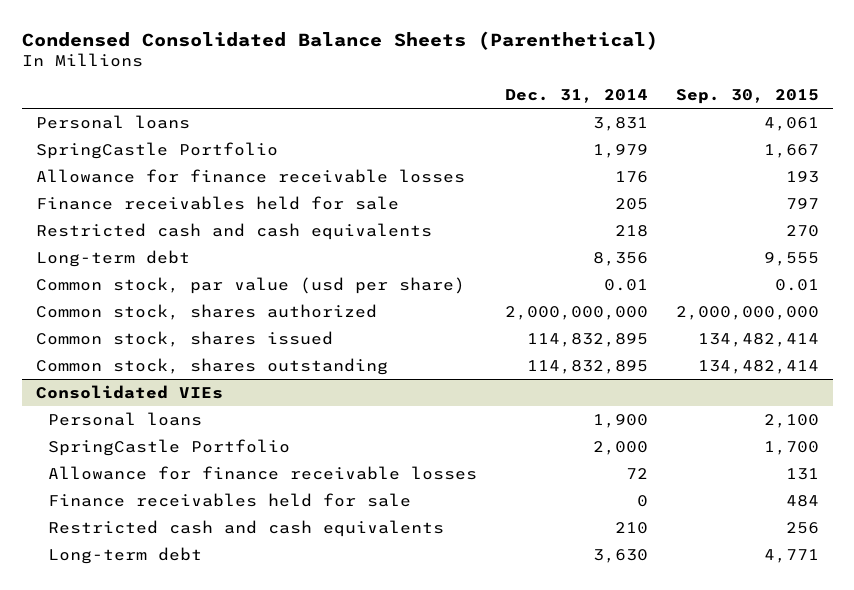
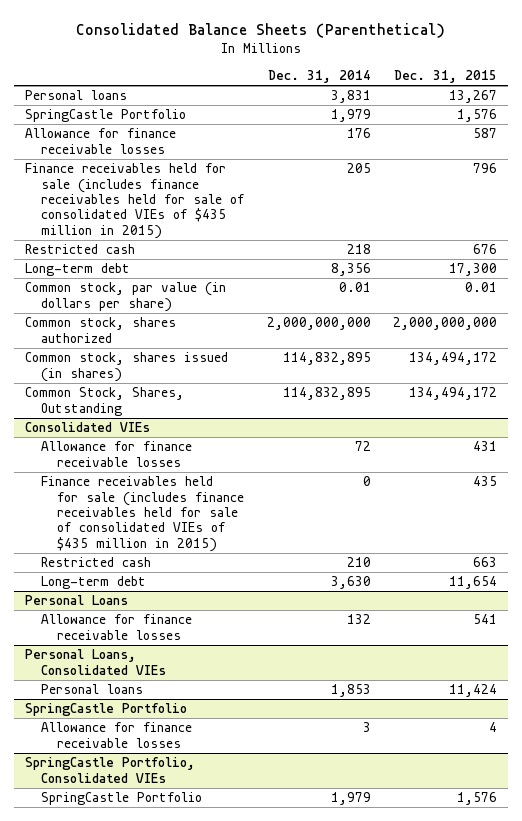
[21,30,658,50] Condensed Consolidated Balance Sheets (Parenthetical) -> [76,22,446,38] Consolidated Balance Sheets (Parenthetical)
[675,89,819,105] Sep. 30, 2015 -> none
none -> [393,70,497,84] Dec. 31, 2015
[35,195,399,210] Finance receivables held for sale -> [25,163,245,239] Finance receivables held for sale (includes finance receivables held for sale of consolidated VIEs of $435 million in 2015)
[35,222,432,240] Restricted cash and cash equivalents -> [25,244,136,255] Restricted cash
[35,276,465,294] Common stock, par value (usd per share) -> [25,282,227,312] Common stock, par value (in dollars per share)
[35,330,333,347] Common stock, shares issued -> [25,352,229,382] Common stock, shares issued (in shares)
[35,357,388,375] Common stock, shares outstanding -> [25,387,185,416] Common Stock, Shares, Outstanding
[47,411,202,426] Personal loans -> none
[47,438,290,456] SpringCastle Portfolio -> none
[47,492,411,507] Finance receivables held for sale -> [41,476,245,552] Finance receivables held for sale (includes finance receivables held for sale of consolidated VIEs of $435 million in 2015)
[47,519,444,537] Restricted cash and cash equivalents -> [41,557,152,568] Restricted cash
none -> [25,595,129,606] Personal Loans
none -> [41,614,193,640] Allowance for finance receivable losses
none -> [25,649,167,675] Personal Loans, Consolidated VIEs
none -> [41,684,144,695] Personal loans
none -> [25,703,188,717] SpringCastle Portfolio
none -> [41,722,193,748] Allowance for finance receivable losses
none -> [25,757,196,783] SpringCastle Portfolio, Consolidated VIEs
none -> [41,792,203,806] SpringCastle Portfolio

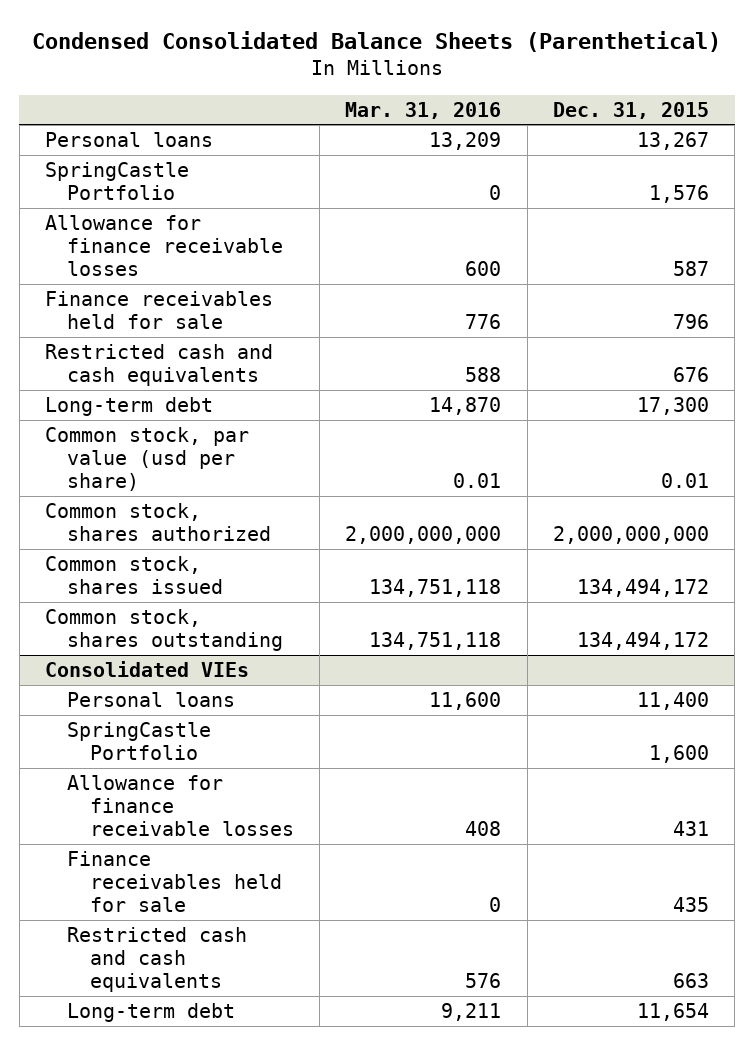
[76,22,446,38] Consolidated Balance Sheets (Parenthetical) -> [32,31,722,53] Condensed Consolidated Balance Sheets (Parenthetical)
[267,70,371,84] Dec. 31, 2014 -> none
none -> [345,101,502,119] Mar. 31, 2016
[25,163,245,239] Finance receivables held for sale (includes finance receivables held for sale of consolidated VIEs of $435 million in 2015) -> [45,290,274,329] Finance receivables held for sale
[25,244,136,255] Restricted cash -> [45,343,274,386] Restricted cash and cash equivalents
[25,282,227,312] Common stock, par value (in dollars per share) -> [45,426,250,491] Common stock, par value (usd per share)
[25,352,229,382] Common stock, shares issued (in shares) -> [45,555,224,594] Common stock, shares issued
[25,387,185,416] Common Stock, Shares, Outstanding -> [45,608,284,651] Common stock, shares outstanding
none -> [67,691,236,707] Personal loans
none -> [67,721,212,760] SpringCastle Portfolio
[41,476,245,552] Finance receivables held for sale (includes finance receivables held for sale of consolidated VIEs of $435 million in 2015) -> [67,850,282,912] Finance receivables held for sale
[41,557,152,568] Restricted cash -> [67,926,248,992] Restricted cash and cash equivalents
[25,595,129,606] Personal Loans -> none
[41,614,193,640] Allowance for finance receivable losses -> none
[25,649,167,675] Personal Loans, Consolidated VIEs -> none
[41,684,144,695] Personal loans -> none
[25,703,188,717] SpringCastle Portfolio -> none
[41,722,193,748] Allowance for finance receivable losses -> none
[25,757,196,783] SpringCastle Portfolio, Consolidated VIEs -> none
[41,792,203,806] SpringCastle Portfolio -> none

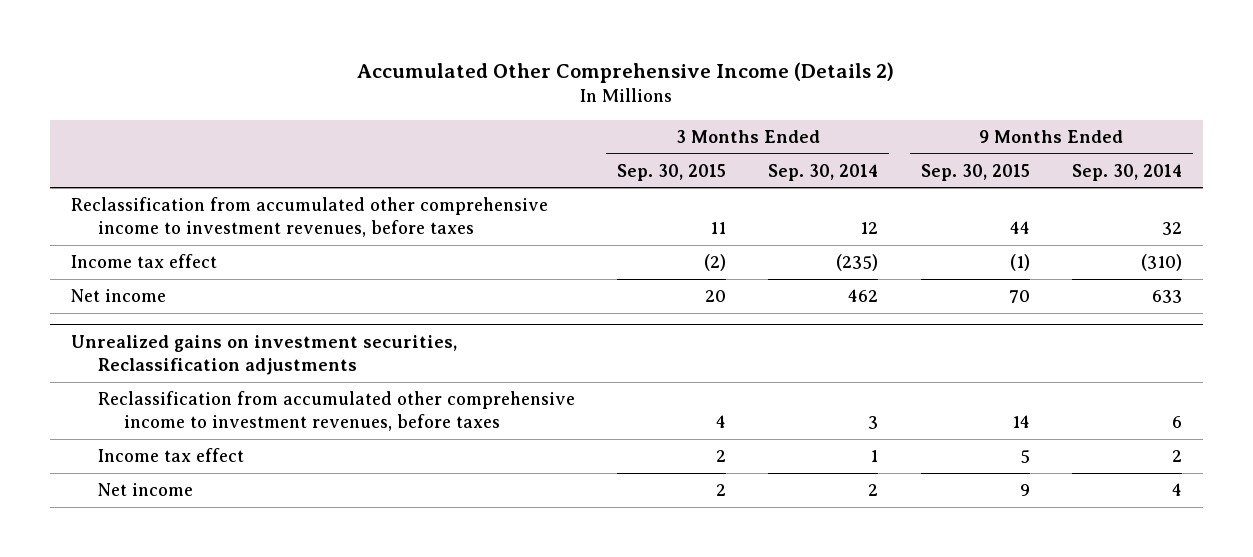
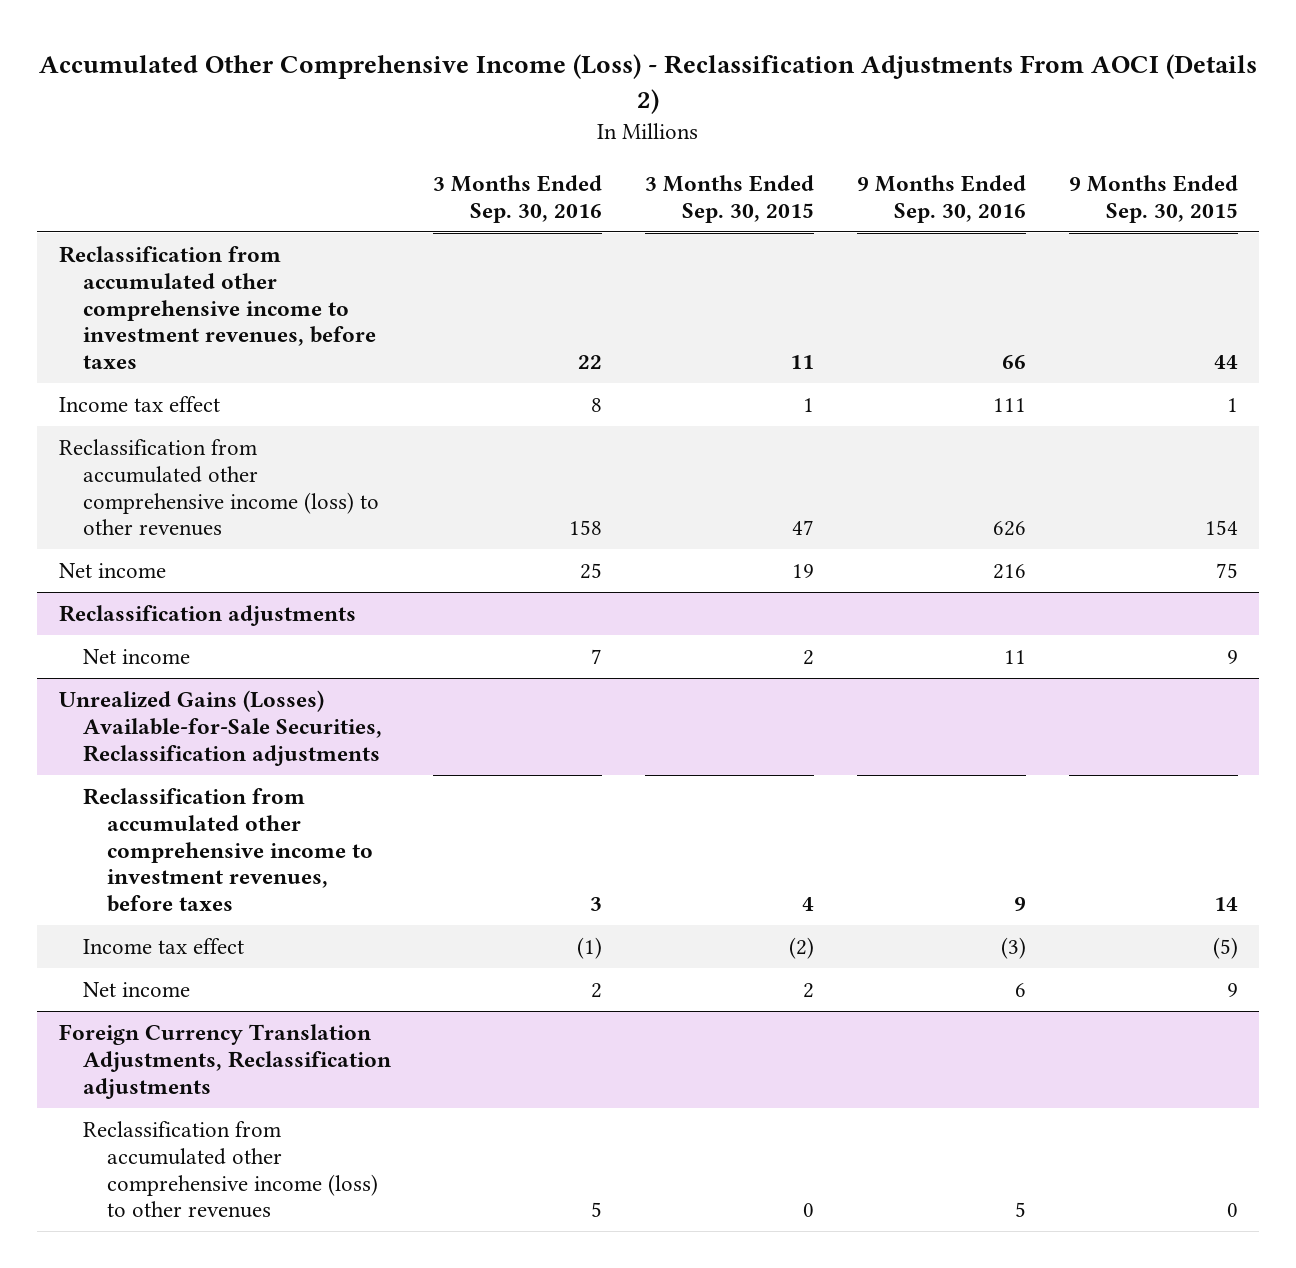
[357,61,895,83] Accumulated Other Comprehensive Income (Details 2) -> [39,53,1258,115] Accumulated Other Comprehensive Income (Loss) - Reclassification Adjustments From AOCI (Details 2)
[768,163,879,181] Sep. 30, 2014 -> none
[1072,163,1183,181] Sep. 30, 2014 -> none
none -> [433,175,603,223] 3 Months Ended Sep. 30, 2016
none -> [856,175,1026,223] 9 Months Ended Sep. 30, 2016
[70,334,457,375] Unrealized gains on investment securities, Reclassification adjustments -> none
[703,254,726,272] (2) -> [803,397,815,412] 1
[1009,254,1030,272] (1) -> [1226,397,1238,412] 1
none -> [58,438,379,537] Reclassification from accumulated other comprehensive income (loss) to other revenues
[704,290,726,303] 20 -> [792,563,815,578] 19
[1008,290,1030,304] 70 -> [1215,562,1238,578] 75
none -> [58,604,356,626] Reclassification adjustments
none -> [82,648,190,664] Net income
none -> [58,689,382,766] Unrealized Gains (Losses) Available-for-Sale Securities, Reclassification adjustments
[715,450,726,463] 2 -> [789,936,815,959] (2)
[1019,450,1030,464] 5 -> [1212,936,1238,959] (5)
none -> [58,1023,391,1099] Foreign Currency Translation Adjustments, Reclassification adjustments
none -> [82,1120,378,1219] Reclassification from accumulated other comprehensive income (loss) to other revenues

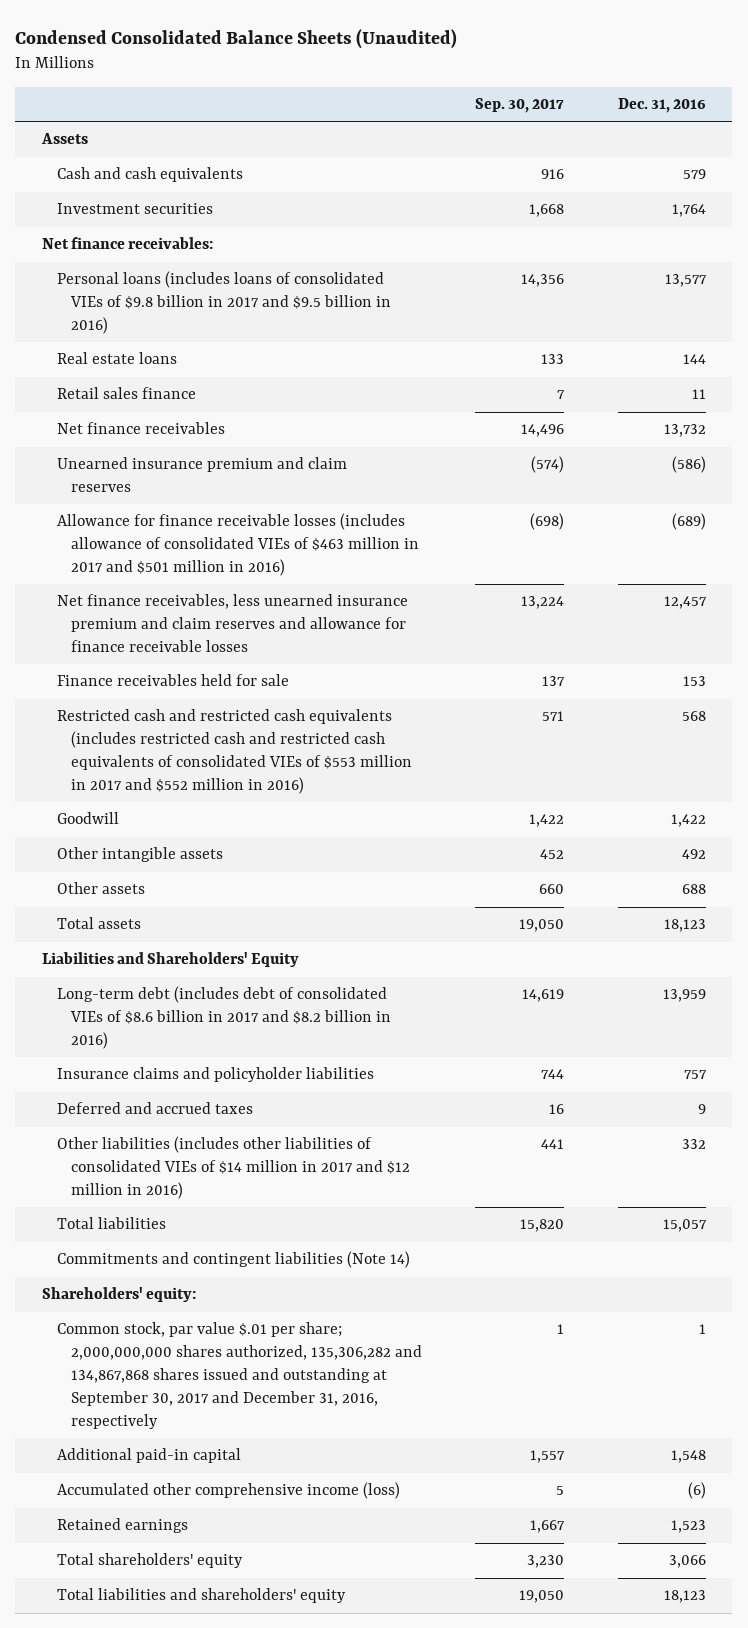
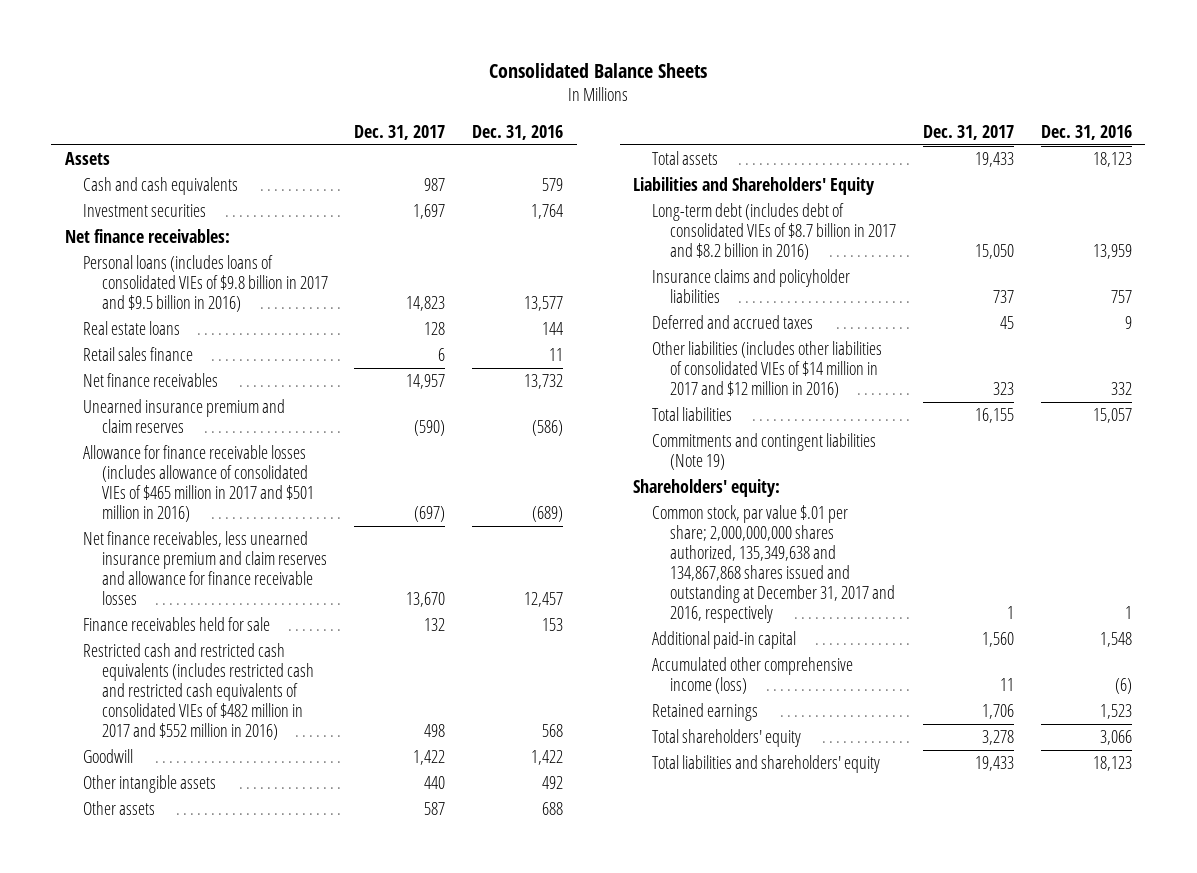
[15,28,458,49] Condensed Consolidated Balance Sheets (Unaudited) -> [489,63,708,79] Consolidated Balance Sheets
[475,97,565,113] Sep. 30, 2017 -> none
none -> [354,124,446,140] Dec. 31, 2017
[56,513,420,577] Allowance for finance receivable losses (includes allowance of consolidated VIEs of $463 million in 2017 and $501 million in 2016) -> [83,445,314,523] Allowance for finance receivable losses (includes allowance of consolidated VIEs of $465 million in 2017 and $501 million in 2016)
[56,709,413,795] Restricted cash and restricted cash equivalents (includes restricted cash and restricted cash equivalents of consolidated VIEs of $553 million in 2017 and $552 million in 2016) -> [83,643,314,741] Restricted cash and restricted cash equivalents (includes restricted cash and restricted cash equivalents of consolidated VIEs of $482 million in 2017 and $552 million in 2016)
[56,986,392,1050] Long-term debt (includes debt of consolidated VIEs of $8.6 billion in 2017 and $8.2 billion in 2016) -> [651,203,897,261] Long-term debt (includes debt of consolidated VIEs of $8.7 billion in 2017 and $8.2 billion in 2016)
[56,1251,410,1269] Commitments and contingent liabilities (Note 14) -> [651,433,876,471] Commitments and contingent liabilities (Note 19)
[56,1322,423,1429] Common stock, par value $.01 per share; 2,000,000,000 shares authorized, 135,306,282 and 134,867,868 shares issued and outstanding at September 30, 2017 and December 31, 2016, respectively -> [651,505,896,624] Common stock, par value $.01 per share; 2,000,000,000 shares authorized, 135,349,638 and 134,867,868 shares issued and outstanding at December 31, 2017 and 2016, respectively

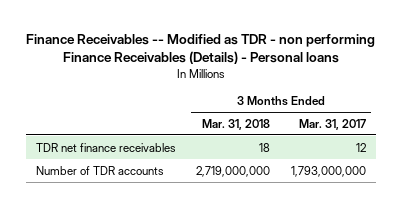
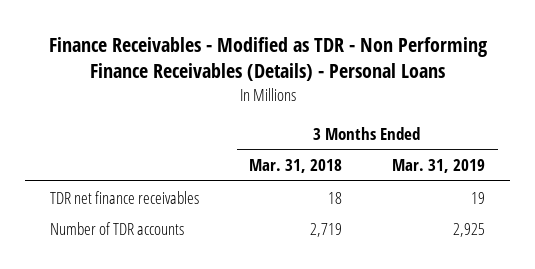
[26,34,376,65] Finance Receivables -- Modified as TDR - non performing Finance Receivables (Details) - Personal loans -> [48,36,487,82] Finance Receivables - Modified as TDR - Non Performing Finance Receivables (Details) - Personal Loans
[298,118,366,130] Mar. 31, 2017 -> none
none -> [392,159,486,174] Mar. 31, 2019
[196,165,271,177] 2,719,000,000 -> [310,222,343,237] 2,719

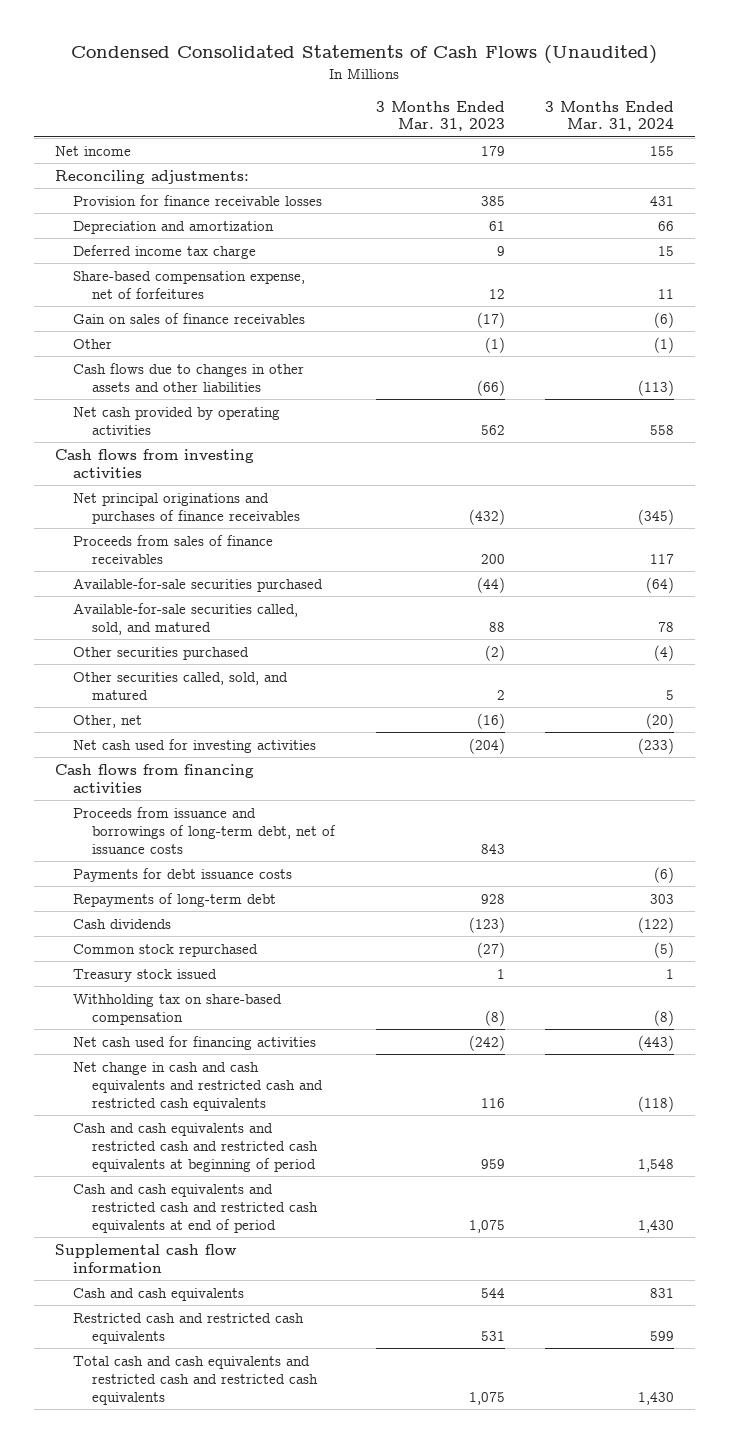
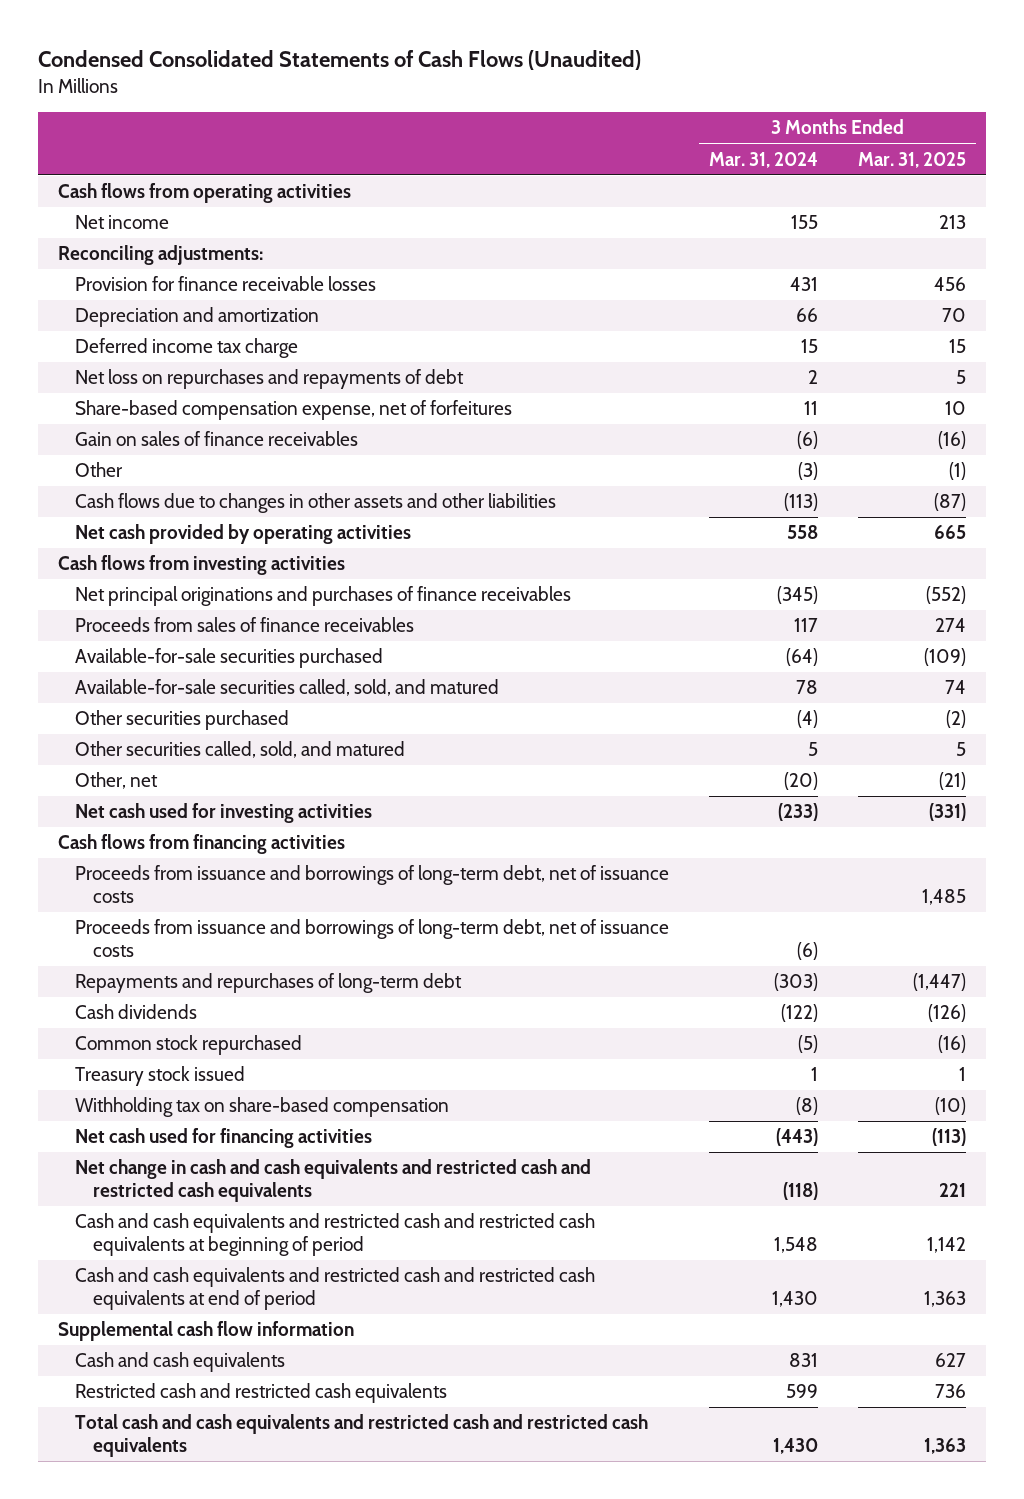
[375,100,505,132] 3 Months Ended Mar. 31, 2023 -> none
none -> [858,151,967,168] Mar. 31, 2025
none -> [57,183,351,204] Cash flows from operating activities
none -> [75,369,465,390] Net loss on repurchases and repayments of debt
[654,336,675,353] (1) -> [798,462,819,481] (3)
[73,867,293,882] Payments for debt issuance costs -> [75,919,670,958] Proceeds from issuance and borrowings of long-term debt, net of issuance costs
[73,892,277,907] Repayments of long-term debt -> [75,973,463,994] Repayments and repurchases of long-term debt
[650,893,675,904] 303 -> [774,973,819,992] (303)

